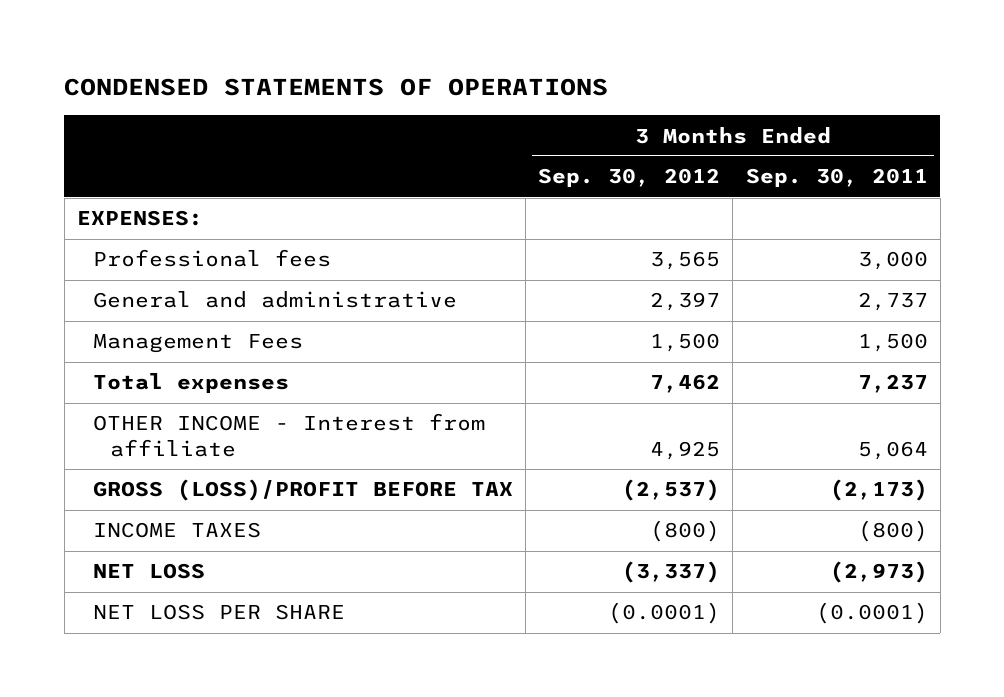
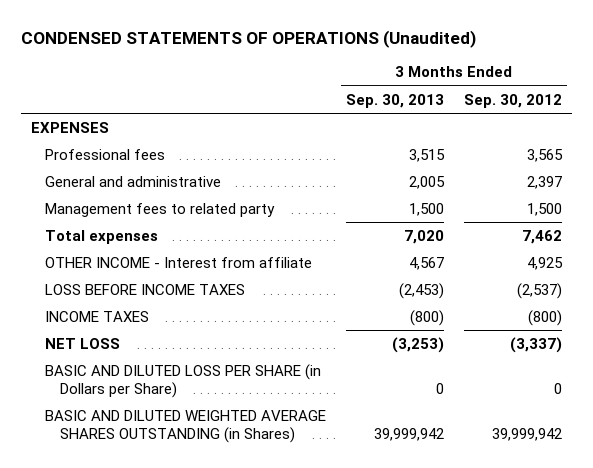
[64,78,609,97] CONDENSED STATEMENTS OF OPERATIONS -> [20,29,476,48] CONDENSED STATEMENTS OF OPERATIONS (Unaudited)
[745,168,928,188] Sep. 30, 2011 -> none
none -> [346,93,445,108] Sep. 30, 2013
[76,210,203,227] EXPENSES: -> [30,121,109,133] EXPENSES
[93,334,304,354] Management Fees -> [45,202,276,217] Management fees to related party
[93,479,514,502] GROSS (LOSS)/PROFIT BEFORE TAX -> [45,283,246,295] LOSS BEFORE INCOME TAXES
[93,604,346,621] NET LOSS PER SHARE -> none
none -> [45,363,322,398] BASIC AND DILUTED LOSS PER SHARE (in Dollars per Share)
none -> [45,409,327,443] BASIC AND DILUTED WEIGHTED AVERAGE SHARES OUTSTANDING (in Shares)

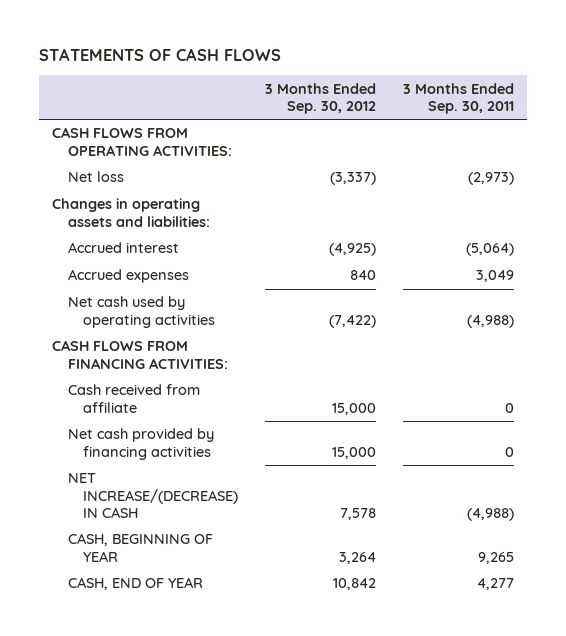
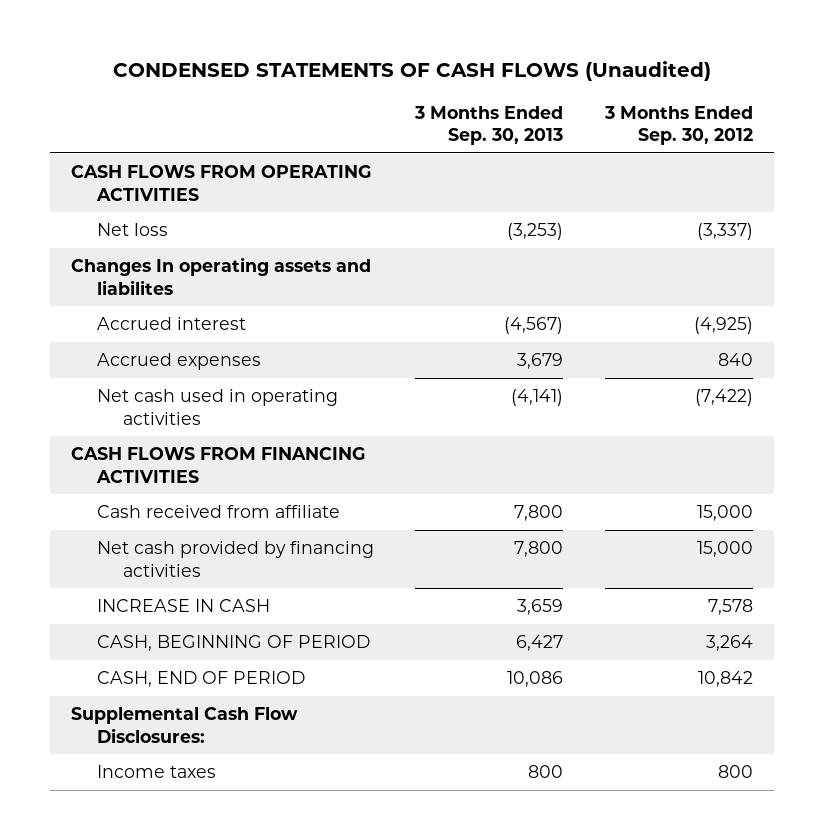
[38,48,281,62] STATEMENTS OF CASH FLOWS -> [112,60,711,81] CONDENSED STATEMENTS OF CASH FLOWS (Unaudited)
[402,82,514,115] 3 Months Ended Sep. 30, 2011 -> none
none -> [414,105,564,146] 3 Months Ended Sep. 30, 2013
[52,127,232,156] CASH FLOWS FROM OPERATING ACTIVITIES: -> [70,165,372,201] CASH FLOWS FROM OPERATING ACTIVITIES
[52,198,210,227] Changes in operating assets and liabilities: -> [70,257,371,295] Changes In operating assets and liabilites
[67,296,216,328] Net cash used by operating activities -> [96,389,338,425] Net cash used in operating activities
[52,340,228,369] CASH FLOWS FROM FINANCING ACTIVITIES: -> [70,447,366,483] CASH FLOWS FROM FINANCING ACTIVITIES
[67,473,239,518] NET INCREASE/(DECREASE) IN CASH -> [96,599,270,613] INCREASE IN CASH
[67,533,213,562] CASH, BEGINNING OF YEAR -> [96,635,370,652] CASH, BEGINNING OF PERIOD
[67,577,203,591] CASH, END OF YEAR -> [96,671,305,688] CASH, END OF PERIOD
none -> [70,707,298,743] Supplemental Cash Flow Disclosures:
none -> [96,765,216,779] Income taxes

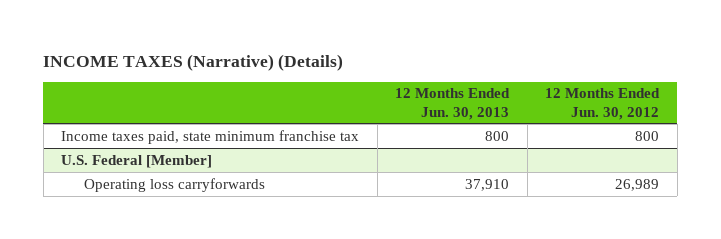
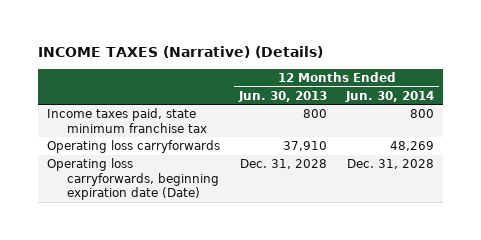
[545,88,661,120] 12 Months Ended Jun. 30, 2012 -> none
none -> [344,90,434,102] Jun. 30, 2014
[61,154,213,168] U.S. Federal [Member] -> none
none -> [47,158,219,201] Operating loss carryforwards, beginning expiration date (Date)

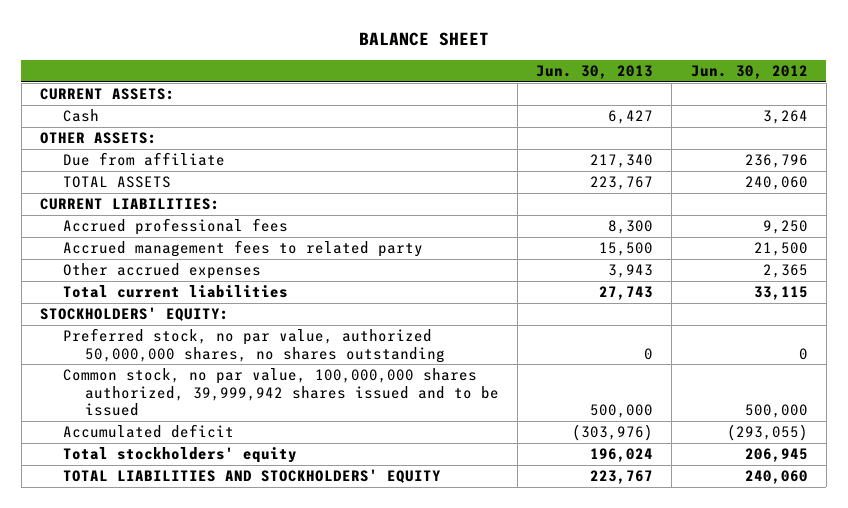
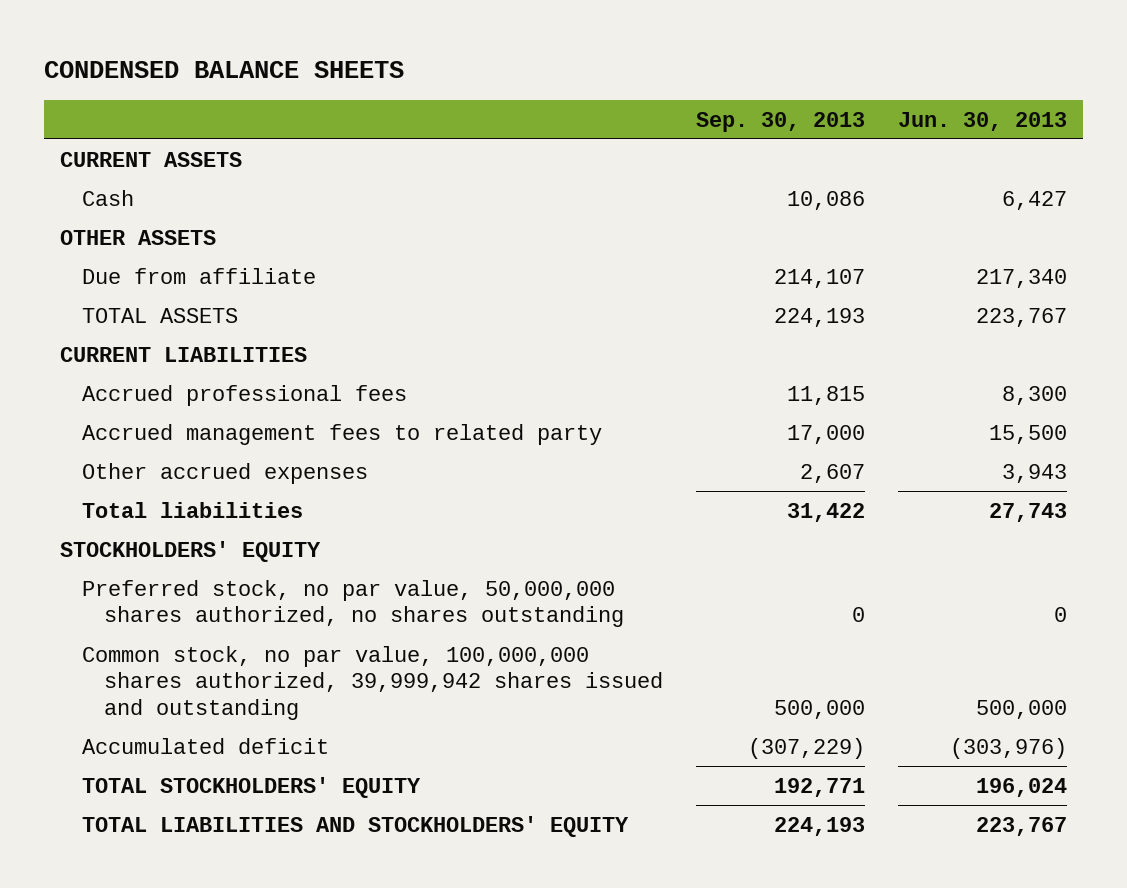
[358,31,489,46] BALANCE SHEET -> [43,60,404,78] CONDENSED BALANCE SHEETS
[690,64,808,79] Jun. 30, 2012 -> none
none -> [695,111,865,132] Sep. 30, 2013
[39,88,175,101] CURRENT ASSETS: -> [60,151,243,167] CURRENT ASSETS
[39,132,157,145] OTHER ASSETS: -> [60,229,217,245] OTHER ASSETS
[39,198,220,211] CURRENT LIABILITIES: -> [60,346,308,362] CURRENT LIABILITIES
[62,285,288,299] Total current liabilities -> [81,501,303,518] Total liabilities
[39,307,229,322] STOCKHOLDERS' EQUITY: -> [60,540,322,562] STOCKHOLDERS' EQUITY
[62,328,446,363] Preferred stock, no par value, authorized 50,000,000 shares, no shares outstanding -> [81,579,624,628] Preferred stock, no par value, 50,000,000 shares authorized, no shares outstanding
[62,368,500,417] Common stock, no par value, 100,000,000 shares authorized, 39,999,942 shares issued and to be issued -> [81,645,663,721] Common stock, no par value, 100,000,000 shares authorized, 39,999,942 shares issued and outstanding
[62,447,297,464] Total stockholders' equity -> [81,776,421,798] TOTAL STOCKHOLDERS' EQUITY

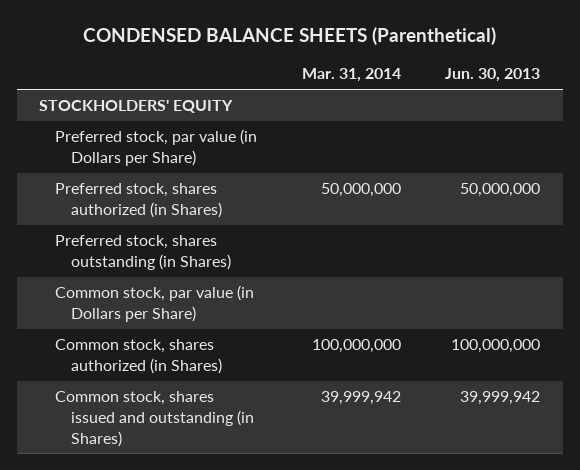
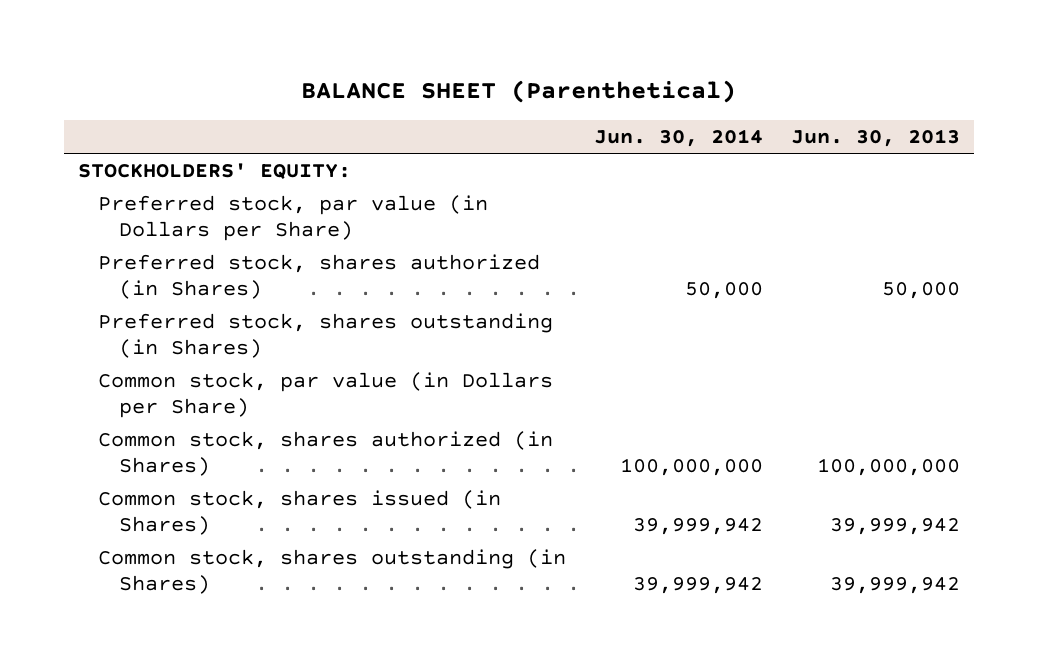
[82,26,496,45] CONDENSED BALANCE SHEETS (Parenthetical) -> [301,79,737,103] BALANCE SHEET (Parenthetical)
[301,68,401,83] Mar. 31, 2014 -> none
none -> [594,128,764,147] Jun. 30, 2014
[39,100,234,114] STOCKHOLDERS' EQUITY -> [77,163,351,180] STOCKHOLDERS' EQUITY:
[460,183,541,198] 50,000,000 -> [882,282,961,300] 50,000
[55,391,254,447] Common stock, shares issued and outstanding (in Shares) -> [98,490,502,536] Common stock, shares issued (in Shares)
none -> [98,549,567,595] Common stock, shares outstanding (in Shares)

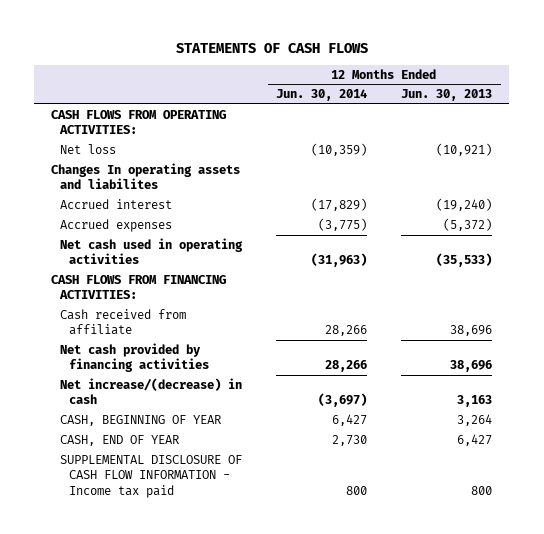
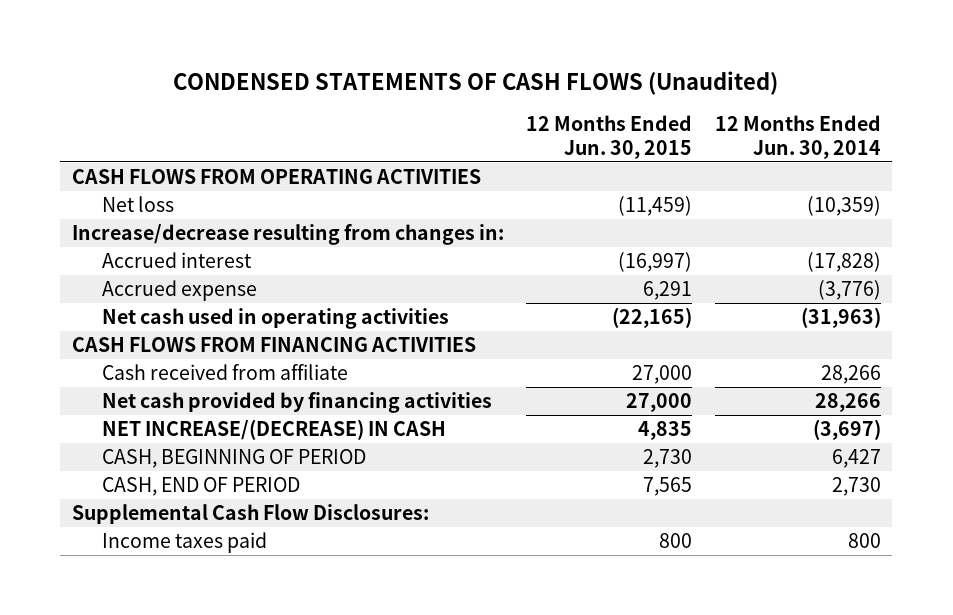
[175,42,368,53] STATEMENTS OF CASH FLOWS -> [173,71,779,96] CONDENSED STATEMENTS OF CASH FLOWS (Unaudited)
[401,89,493,102] Jun. 30, 2013 -> none
none -> [526,115,693,159] 12 Months Ended Jun. 30, 2015
[51,109,227,135] CASH FLOWS FROM OPERATING ACTIVITIES: -> [71,169,481,185] CASH FLOWS FROM OPERATING ACTIVITIES
[51,162,241,190] Changes In operating assets and liabilites -> [71,224,504,246] Increase/decrease resulting from changes in:
[311,197,368,211] (17,829) -> [806,252,881,273] (17,828)
[60,218,173,232] Accrued expenses -> [102,280,258,302] Accrued expense
[318,217,368,231] (3,775) -> [817,280,881,301] (3,776)
[51,274,227,300] CASH FLOWS FROM FINANCING ACTIVITIES: -> [71,337,476,353] CASH FLOWS FROM FINANCING ACTIVITIES
[60,377,243,405] Net increase/(decrease) in cash -> [102,419,447,441] NET INCREASE/(DECREASE) IN CASH
[60,414,223,426] CASH, BEGINNING OF YEAR -> [102,449,367,469] CASH, BEGINNING OF PERIOD
[60,434,181,446] CASH, END OF YEAR -> [102,477,301,497] CASH, END OF PERIOD
none -> [71,504,429,525] Supplemental Cash Flow Disclosures:
[60,454,243,498] SUPPLEMENTAL DISCLOSURE OF CASH FLOW INFORMATION - Income tax paid -> [102,532,268,554] Income taxes paid

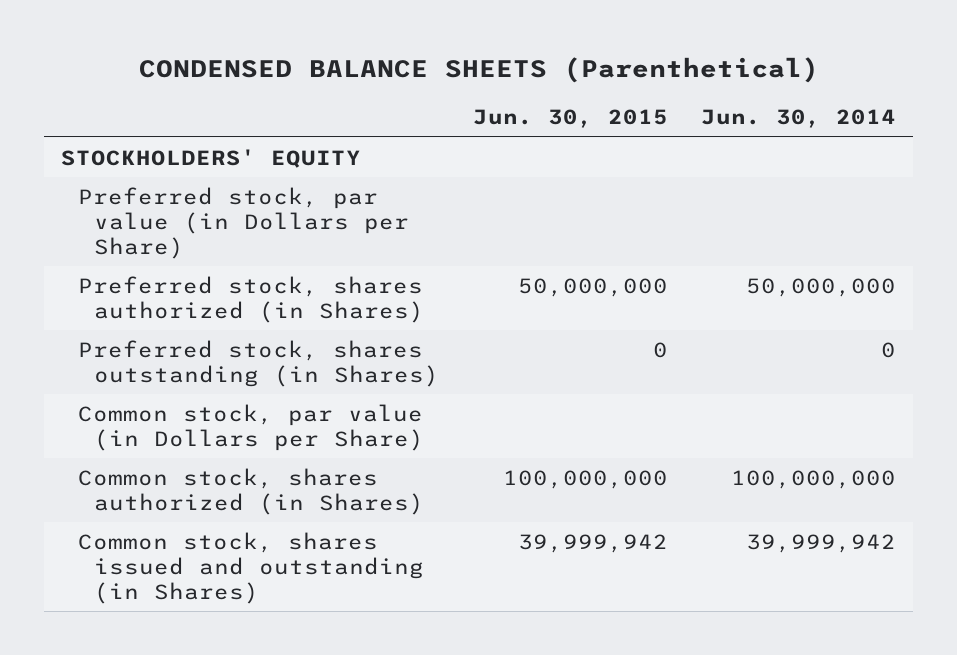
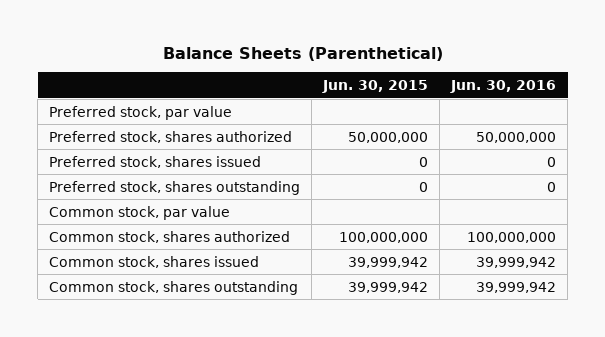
[138,56,819,83] CONDENSED BALANCE SHEETS (Parenthetical) -> [162,46,443,61] Balance Sheets (Parenthetical)
[701,109,897,129] Jun. 30, 2014 -> none
none -> [450,79,557,93] Jun. 30, 2016
[61,148,362,168] STOCKHOLDERS' EQUITY -> none
[77,186,410,259] Preferred stock, par value (in Dollars per Share) -> [49,105,233,120] Preferred stock, par value
[77,275,425,323] Preferred stock, shares authorized (in Shares) -> [49,130,293,143] Preferred stock, shares authorized
none -> [49,155,262,168] Preferred stock, shares issued
[77,339,440,387] Preferred stock, shares outstanding (in Shares) -> [49,180,301,195] Preferred stock, shares outstanding
[77,403,425,451] Common stock, par value (in Dollars per Share) -> [49,205,231,220] Common stock, par value
[77,467,425,515] Common stock, shares authorized (in Shares) -> [49,230,291,243] Common stock, shares authorized
[77,531,425,604] Common stock, shares issued and outstanding (in Shares) -> [49,255,260,268] Common stock, shares issued
none -> [49,280,299,295] Common stock, shares outstanding

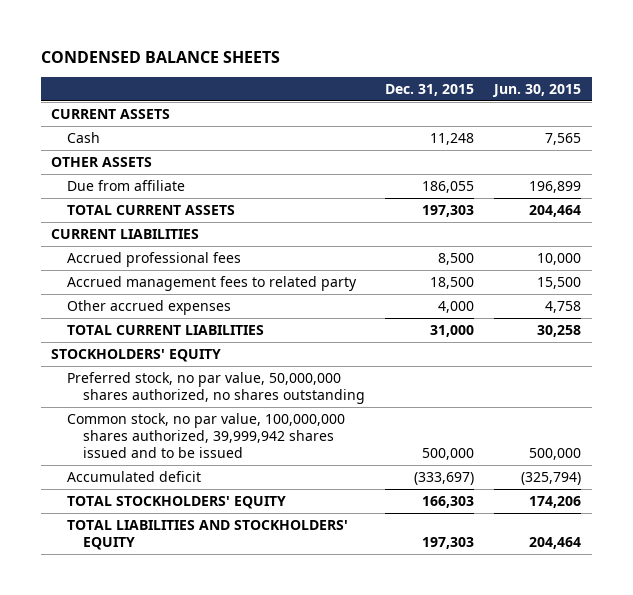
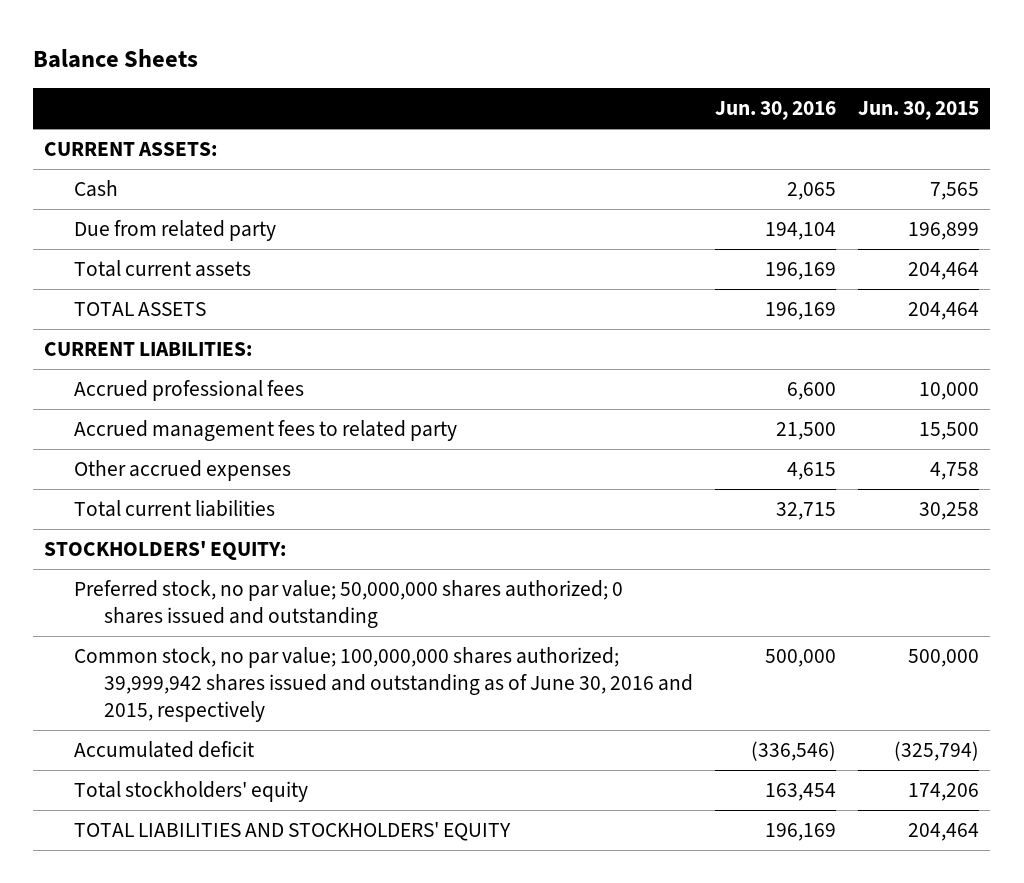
[41,50,281,63] CONDENSED BALANCE SHEETS -> [33,48,199,68] Balance Sheets
[385,83,475,96] Dec. 31, 2015 -> none
none -> [715,101,837,121] Jun. 30, 2016
[51,109,171,120] CURRENT ASSETS -> [44,142,218,157] CURRENT ASSETS:
[51,157,153,168] OTHER ASSETS -> none
[67,180,186,192] Due from affiliate -> [74,220,277,242] Due from related party
[67,205,236,216] TOTAL CURRENT ASSETS -> [74,260,252,278] Total current assets
none -> [74,302,207,317] TOTAL ASSETS
[51,229,200,240] CURRENT LIABILITIES -> [44,342,253,357] CURRENT LIABILITIES:
[67,325,265,336] TOTAL CURRENT LIABILITIES -> [74,500,276,518] Total current liabilities
[51,349,222,363] STOCKHOLDERS' EQUITY -> [44,541,287,561] STOCKHOLDERS' EQUITY:
[67,372,365,405] Preferred stock, no par value, 50,000,000 shares authorized, no shares outstanding -> [74,580,624,629] Preferred stock, no par value; 50,000,000 shares authorized; 0 shares issued and outstanding
[67,413,346,459] Common stock, no par value, 100,000,000 shares authorized, 39,999,942 shares issued and to be issued -> [74,647,694,723] Common stock, no par value; 100,000,000 shares authorized; 39,999,942 shares issued and outstanding as of June 30, 2016 and 2015, respectively
[67,496,287,510] TOTAL STOCKHOLDERS' EQUITY -> [74,781,309,803] Total stockholders' equity

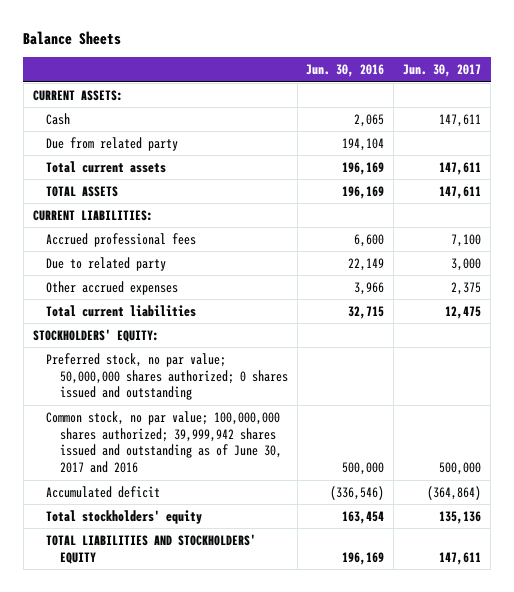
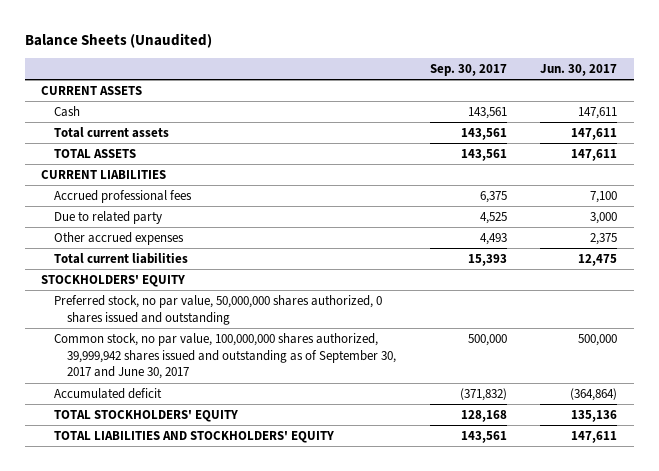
[23,30,122,45] Balance Sheets -> [24,32,212,48] Balance Sheets (Unaudited)
[306,64,385,78] Jun. 30, 2016 -> none
none -> [429,63,507,76] Sep. 30, 2017
[32,89,123,101] CURRENT ASSETS: -> [41,85,143,95] CURRENT ASSETS
[46,136,179,151] Due from related party -> none
[32,209,153,221] CURRENT LIABILITIES: -> [41,169,167,179] CURRENT LIABILITIES
[32,328,159,342] STOCKHOLDERS' EQUITY: -> [41,274,186,287] STOCKHOLDERS' EQUITY
[46,352,288,401] Preferred stock, no par value; 50,000,000 shares authorized; 0 shares issued and outstanding -> [54,294,383,325] Preferred stock, no par value, 50,000,000 shares authorized, 0 shares issued and outstanding
[46,410,282,474] Common stock, no par value; 100,000,000 shares authorized; 39,999,942 shares issued and outstanding as of June 30, 2017 and 2016 -> [54,332,397,380] Common stock, no par value, 100,000,000 shares authorized, 39,999,942 shares issued and outstanding as of September 30, 2017 and June 30, 2017
[46,509,203,524] Total stockholders' equity -> [54,409,239,422] TOTAL STOCKHOLDERS' EQUITY

